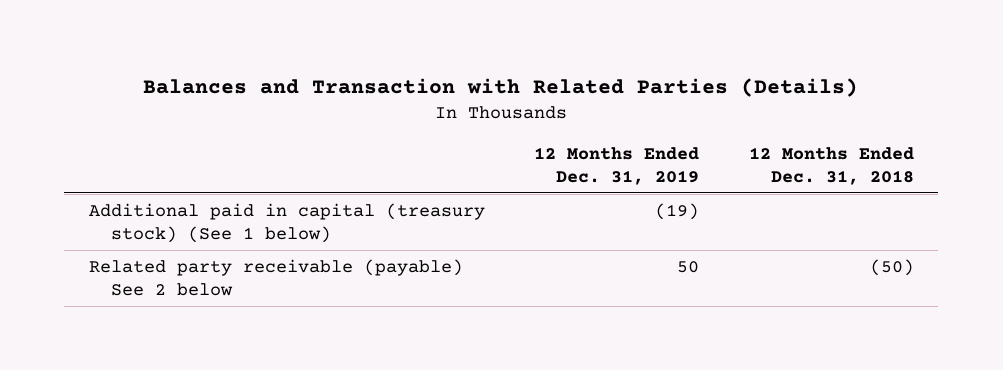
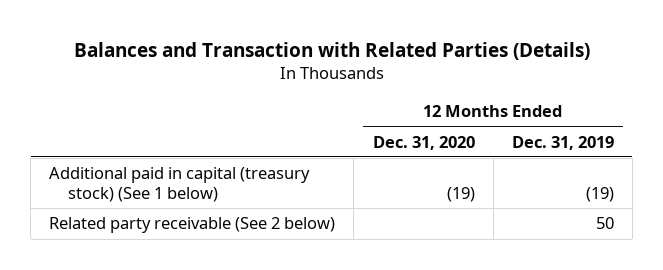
[748,146,914,185] 12 Months Ended Dec. 31, 2018 -> none
none -> [372,135,475,150] Dec. 31, 2020
[88,258,463,297] Related party receivable (payable) See 2 below -> [49,217,336,234] Related party receivable (See 2 below)

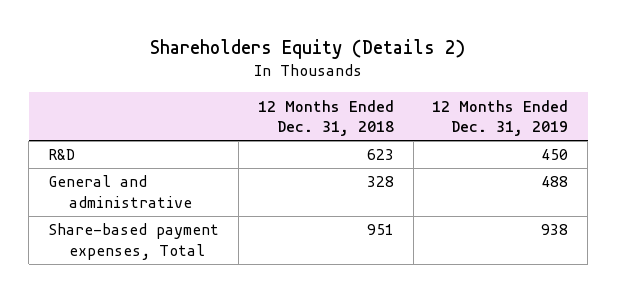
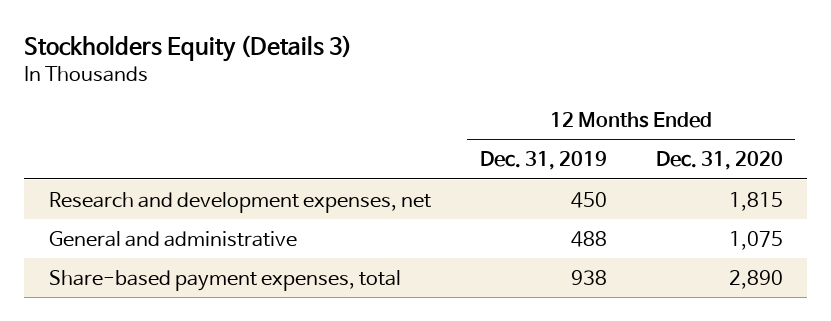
[150,39,466,60] Shareholders Equity (Details 2) -> [24,35,353,63] Stockholders Equity (Details 3)
[257,99,394,137] 12 Months Ended Dec. 31, 2018 -> none
none -> [655,151,783,171] Dec. 31, 2020
[48,149,76,161] R&D -> [48,191,431,213] Research and development expenses, net
[48,223,220,261] Share-based payment expenses, Total -> [48,269,401,291] Share-based payment expenses, total

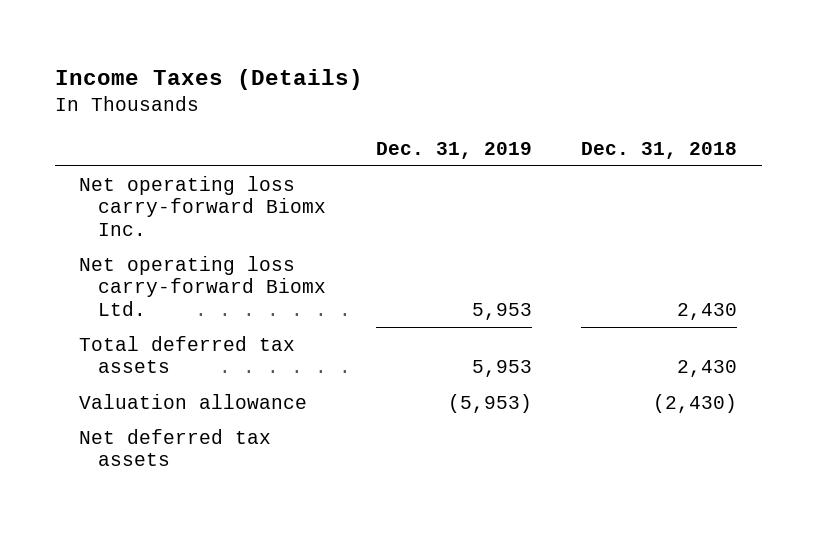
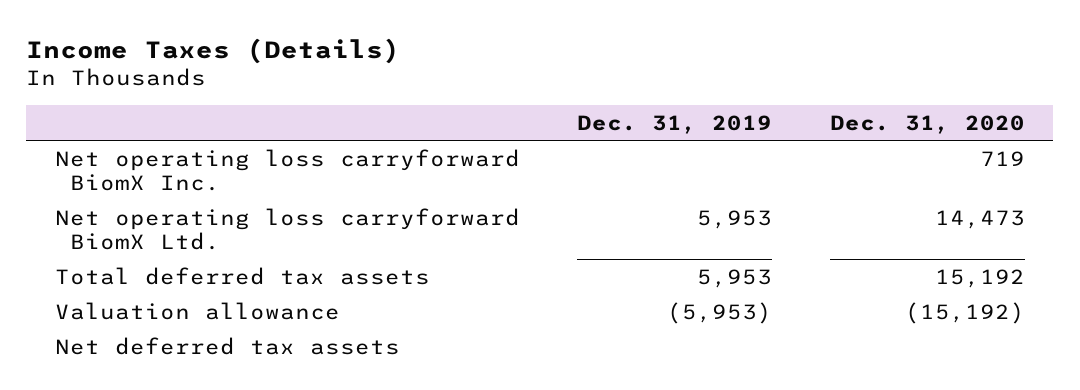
[581,141,738,159] Dec. 31, 2018 -> none
none -> [829,115,1025,135] Dec. 31, 2020
[79,175,327,237] Net operating loss carry-forward Biomx Inc. -> [54,148,520,192] Net operating loss carryforward BiomX Inc.
[79,255,327,317] Net operating loss carry-forward Biomx Ltd. -> [54,207,520,251] Net operating loss carryforward BiomX Ltd.

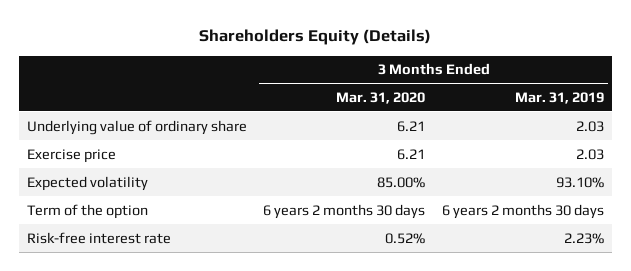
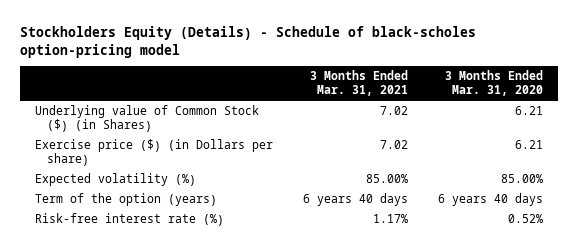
[199,29,432,46] Shareholders Equity (Details) -> [19,26,476,58] Stockholders Equity (Details) - Schedule of black-scholes option-pricing model
[514,91,604,104] Mar. 31, 2019 -> none
none -> [309,69,408,97] 3 Months Ended Mar. 31, 2021
[26,119,247,135] Underlying value of ordinary share -> [34,104,259,133] Underlying value of Common Stock ($) (in Shares)
[26,148,116,163] Exercise price -> [34,138,273,167] Exercise price ($) (in Dollars per share)
[26,175,148,191] Expected volatility -> [34,172,196,186] Expected volatility (%)
[26,203,148,219] Term of the option -> [34,192,217,206] Term of the option (years)
[263,203,426,219] 6 years 2 months 30 days -> [437,192,543,206] 6 years 40 days
[26,231,171,244] Risk-free interest rate -> [34,212,224,226] Risk-free interest rate (%)

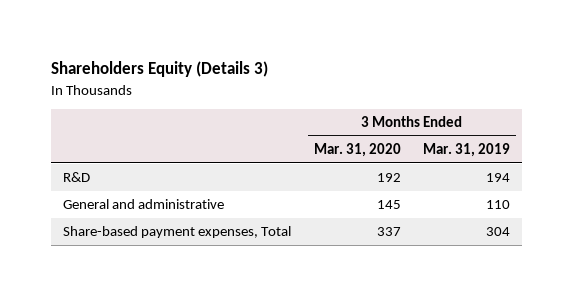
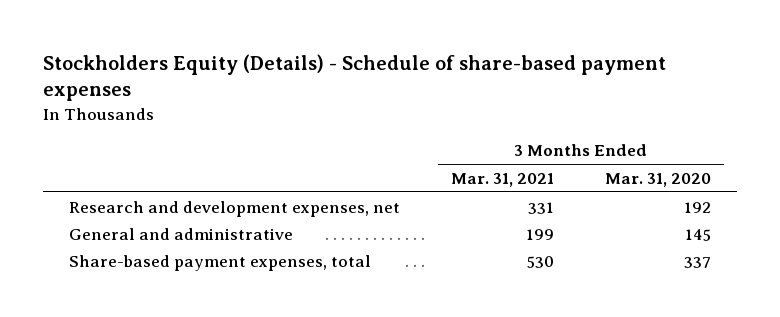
[51,61,269,78] Shareholders Equity (Details 3) -> [42,53,666,102] Stockholders Equity (Details) - Schedule of share-based payment expenses
[423,143,511,158] Mar. 31, 2019 -> none
none -> [450,172,554,187] Mar. 31, 2021
[62,172,90,183] R&D -> [68,200,400,217] Research and development expenses, net
[62,226,291,239] Share-based payment expenses, Total -> [68,254,371,271] Share-based payment expenses, total

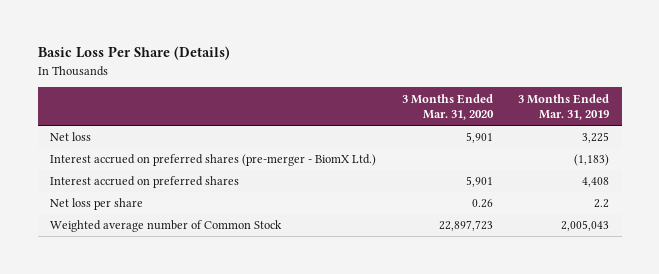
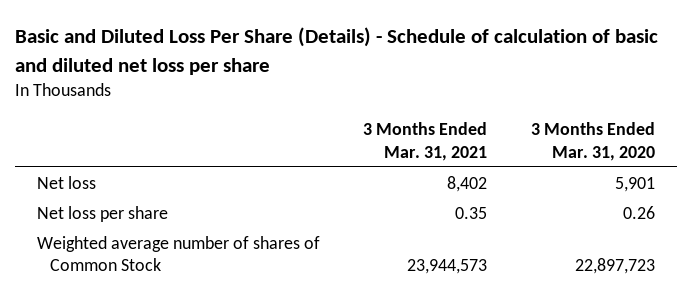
[37,46,230,61] Basic Loss Per Share (Details) -> [15,27,659,75] Basic and Diluted Loss Per Share (Details) - Schedule of calculation of basic and diluted net loss per share
[517,93,609,120] 3 Months Ended Mar. 31, 2019 -> none
none -> [363,122,488,161] 3 Months Ended Mar. 31, 2021
[50,154,377,167] Interest accrued on preferred shares (pre-merger - BiomX Ltd.) -> none
[50,176,240,189] Interest accrued on preferred shares -> none
[50,220,283,233] Weighted average number of Common Stock -> [36,236,320,272] Weighted average number of shares of Common Stock

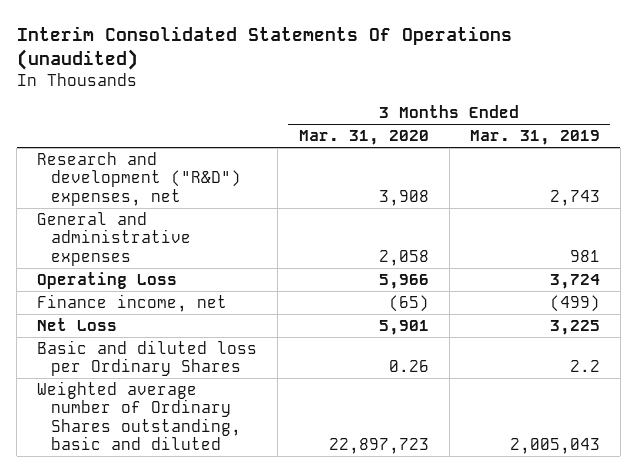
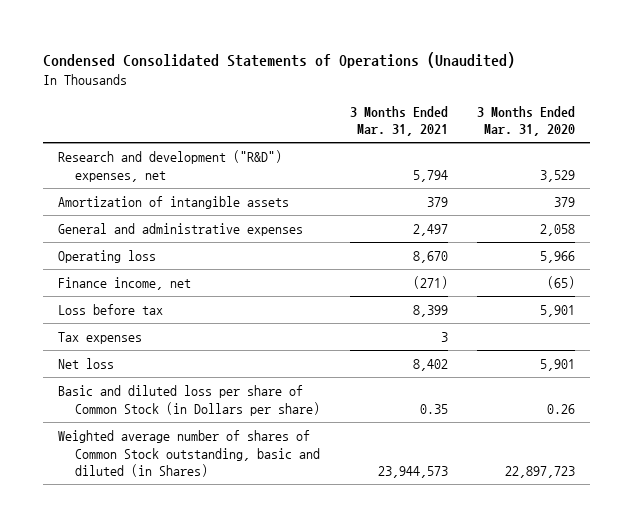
[16,25,512,70] Interim Consolidated Statements Of Operations (unaudited) -> [43,52,516,69] Condensed Consolidated Statements of Operations (Unaudited)
[469,130,600,146] Mar. 31, 2019 -> none
none -> [349,105,448,137] 3 Months Ended Mar. 31, 2021
[378,189,429,206] 3,908 -> [540,169,576,182] 3,529
none -> [58,196,290,210] Amortization of intangible assets
[37,271,178,289] Operating Loss -> [58,250,157,264] Operating loss
none -> [58,304,164,316] Loss before tax
none -> [58,332,143,345] Tax expenses
[37,317,118,331] Net Loss -> [58,358,115,370] Net loss
[37,339,258,377] Basic and diluted loss per Ordinary Shares -> [58,385,321,416] Basic and diluted loss per share of Common Stock (in Dollars per share)
[37,380,242,450] Weighted average number of Ordinary Shares outstanding, basic and diluted -> [58,430,321,478] Weighted average number of shares of Common Stock outstanding, basic and diluted (in Shares)

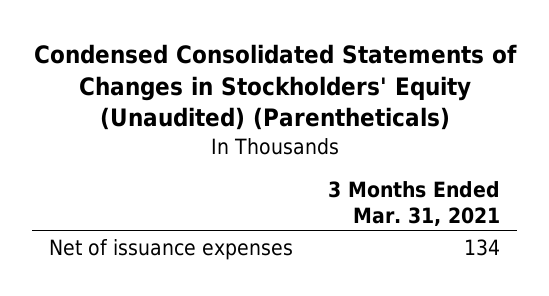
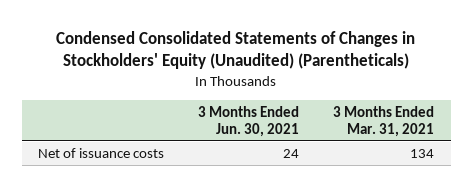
none -> [198,105,300,137] 3 Months Ended Jun. 30, 2021
[49,239,294,261] Net of issuance expenses -> [38,148,165,159] Net of issuance costs

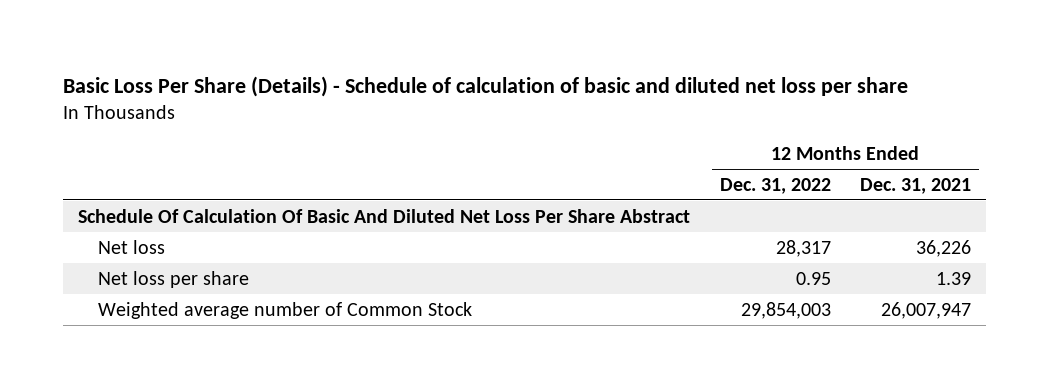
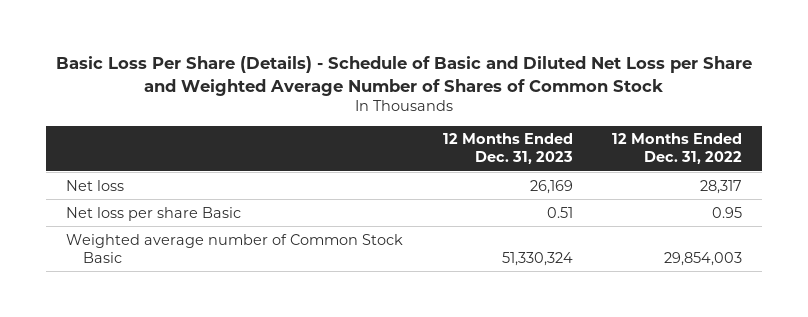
[63,76,909,98] Basic Loss Per Share (Details) - Schedule of calculation of basic and diluted net loss per share -> [56,55,753,96] Basic Loss Per Share (Details) - Schedule of Basic and Diluted Net Loss per Share and Weighted Average Number of Shares of Common Stock
[860,177,972,194] Dec. 31, 2021 -> none
none -> [442,133,573,165] 12 Months Ended Dec. 31, 2023
[78,208,691,223] Schedule Of Calculation Of Basic And Diluted Net Loss Per Share Abstract -> none
[97,270,249,288] Net loss per share -> [66,206,242,221] Net loss per share Basic
[97,301,472,319] Weighted average number of Common Stock -> [66,233,404,263] Weighted average number of Common Stock Basic

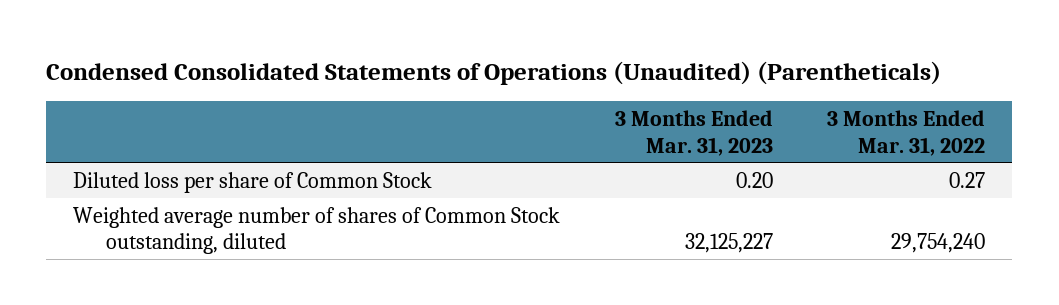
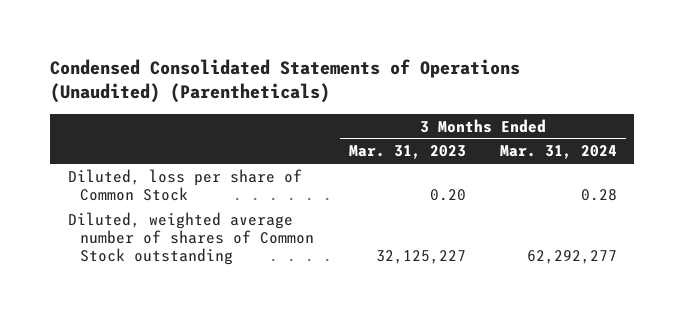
[827,110,986,156] 3 Months Ended Mar. 31, 2022 -> none
none -> [500,145,618,160] Mar. 31, 2024
[73,171,433,193] Diluted loss per share of Common Stock -> [67,168,302,201] Diluted, loss per share of Common Stock
[73,206,561,255] Weighted average number of shares of Common Stock outstanding, diluted -> [67,211,315,265] Diluted, weighted average number of shares of Common Stock outstanding

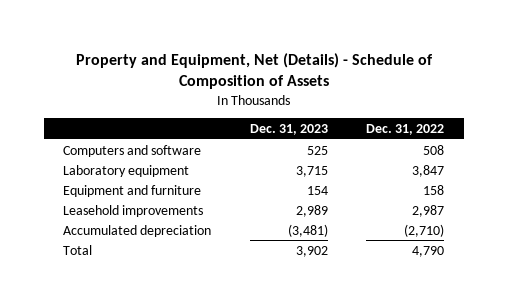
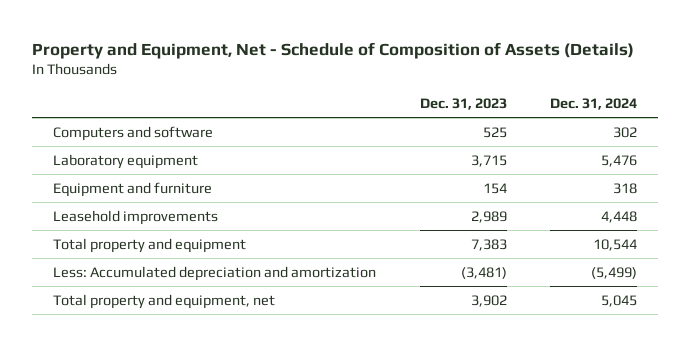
[75,52,433,90] Property and Equipment, Net (Details) - Schedule of Composition of Assets -> [31,41,634,59] Property and Equipment, Net - Schedule of Composition of Assets (Details)
[366,123,445,135] Dec. 31, 2022 -> none
none -> [549,97,637,110] Dec. 31, 2024
none -> [53,237,247,253] Total property and equipment
[62,224,211,237] Accumulated depreciation -> [53,265,377,281] Less: Accumulated depreciation and amortization
[62,244,92,255] Total -> [53,293,276,309] Total property and equipment, net

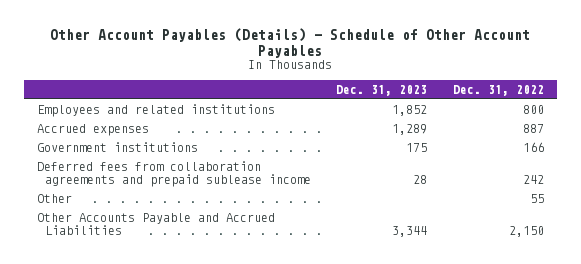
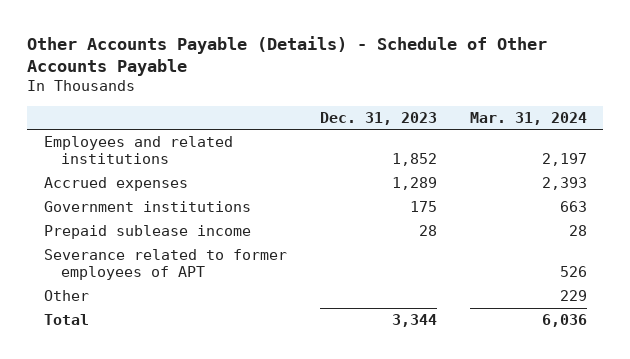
[50,27,531,58] Other Account Payables (Details) - Schedule of Other Account Payables -> [27,35,548,76] Other Accounts Payable (Details) - Schedule of Other Accounts Payable
[452,84,544,96] Dec. 31, 2022 -> none
none -> [469,111,587,125] Mar. 31, 2024
[36,161,311,187] Deferred fees from collaboration agreements and prepaid sublease income -> [43,225,251,240] Prepaid sublease income
none -> [43,249,287,281] Severance related to former employees of APT
[36,213,275,235] Other Accounts Payable and Accrued Liabilities -> [43,314,89,326] Total

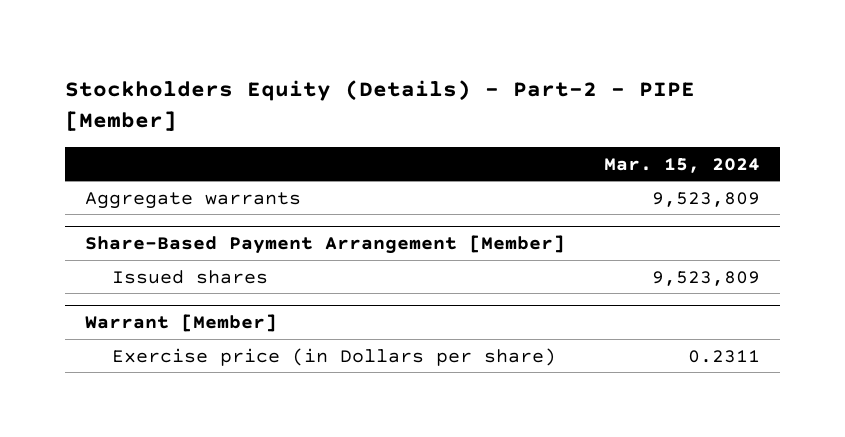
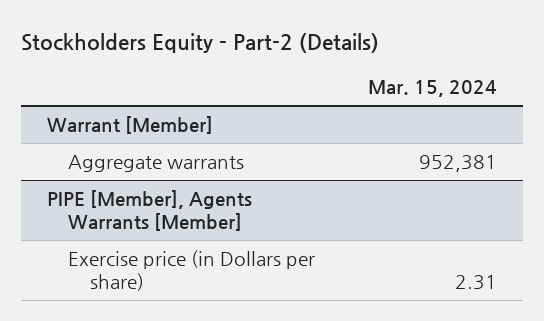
[64,79,695,131] Stockholders Equity (Details) - Part-2 - PIPE [Member] -> [20,33,379,54] Stockholders Equity - Part-2 (Details)
[84,191,301,209] Aggregate warrants -> none
[84,235,565,255] Share-Based Payment Arrangement [Member] -> none
[112,269,269,284] Issued shares -> none
none -> [68,155,245,173] Aggregate warrants
none -> [46,190,252,231] PIPE [Member], Agents Warrants [Member]
[688,349,761,363] 0.2311 -> [454,274,497,290] 2.31

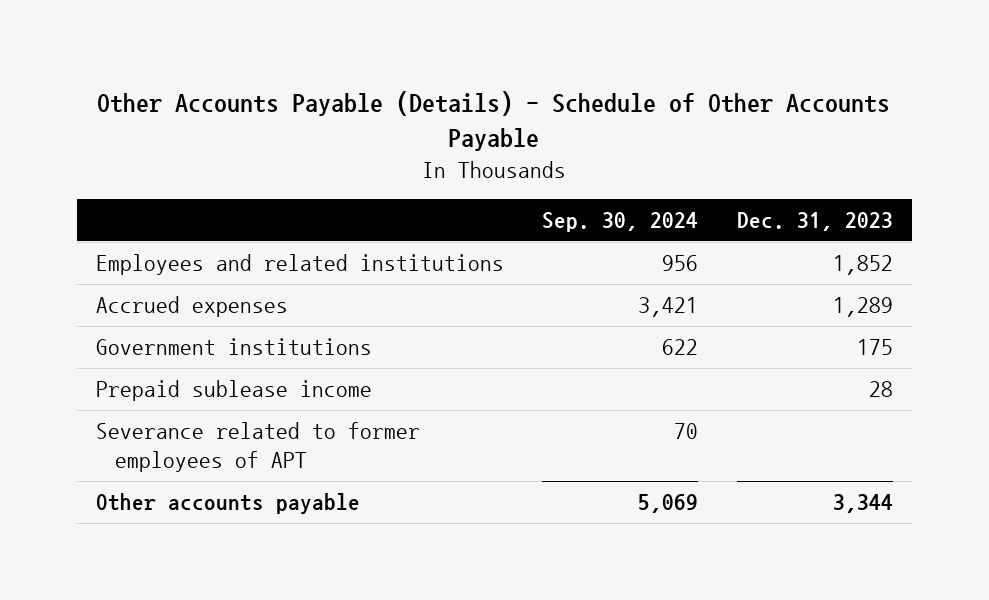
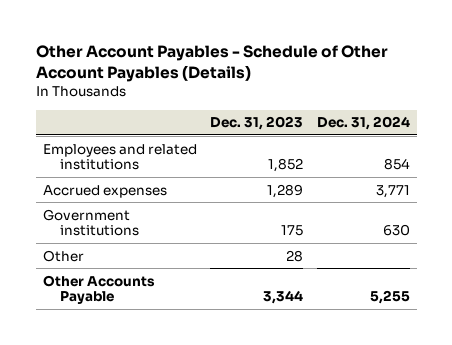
[97,91,891,152] Other Accounts Payable (Details) - Schedule of Other Accounts Payable -> [35,44,388,82] Other Account Payables - Schedule of Other Account Payables (Details)
[542,212,699,233] Sep. 30, 2024 -> none
none -> [316,116,410,131] Dec. 31, 2024
[95,380,372,402] Prepaid sublease income -> none
[95,422,420,472] Severance related to former employees of APT -> none
none -> [42,249,84,262] Other
[95,493,360,515] Other accounts payable -> [42,274,155,305] Other Accounts Payable

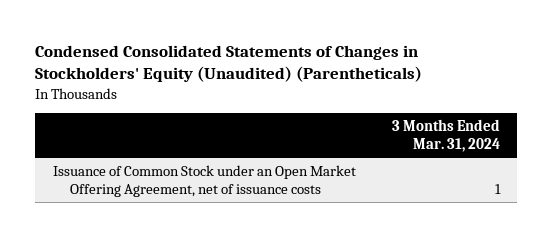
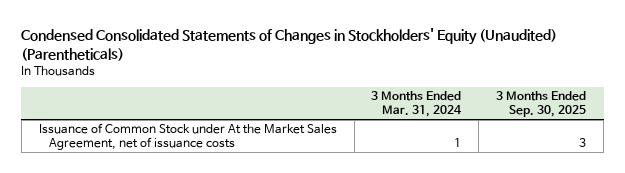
none -> [496,91,587,118] 3 Months Ended Sep. 30, 2025
[52,164,356,197] Issuance of Common Stock under an Open Market Offering Agreement, net of issuance costs -> [38,123,337,151] Issuance of Common Stock under At the Market Sales Agreement, net of issuance costs

